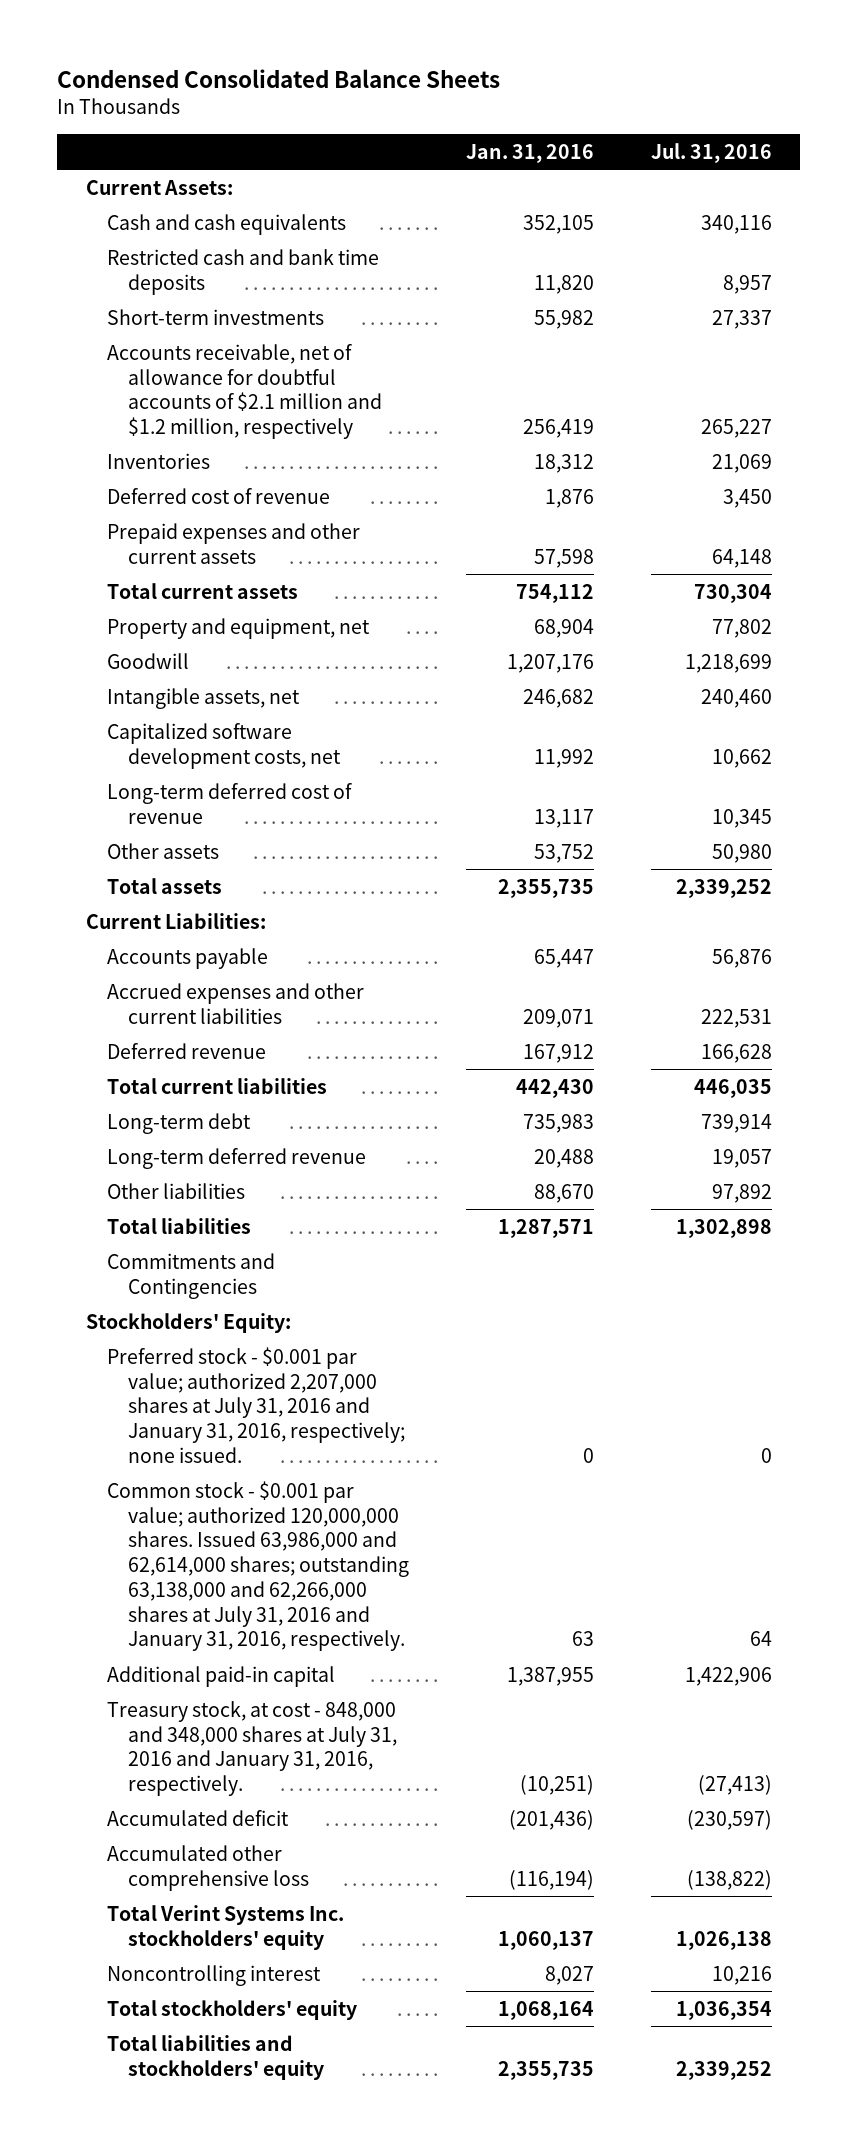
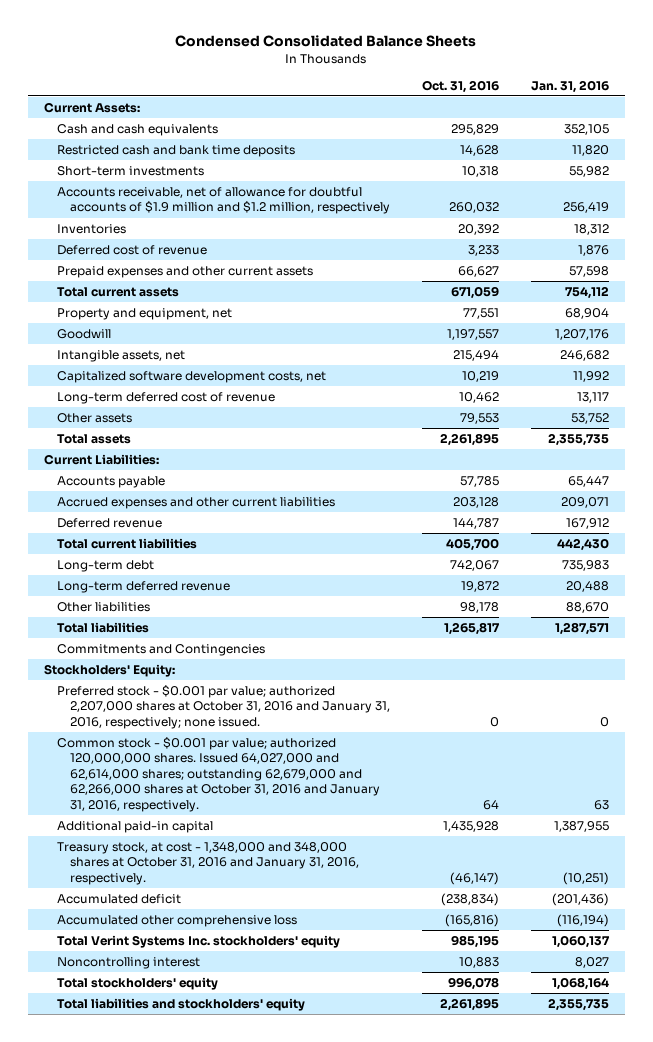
[650,142,772,163] Jul. 31, 2016 -> none
none -> [421,79,499,93] Oct. 31, 2016
[106,343,383,440] Accounts receivable, net of allowance for doubtful accounts of $2.1 million and $1.2 million, respectively -> [56,186,390,215] Accounts receivable, net of allowance for doubtful accounts of $1.9 million and $1.2 million, respectively
[106,1346,406,1463] Preferred stock - $0.001 par value; authorized 2,207,000 shares at July 31, 2016 and January 31, 2016, respectively; none issued. -> [56,684,390,729] Preferred stock - $0.001 par value; authorized 2,207,000 shares at October 31, 2016 and January 31, 2016, respectively; none issued.
[106,1480,410,1652] Common stock - $0.001 par value; authorized 120,000,000 shares. Issued 63,986,000 and 62,614,000 shares; outstanding 63,138,000 and 62,266,000 shares at July 31, 2016 and January 31, 2016, respectively. -> [56,736,380,812] Common stock - $0.001 par value; authorized 120,000,000 shares. Issued 64,027,000 and 62,614,000 shares; outstanding 62,679,000 and 62,266,000 shares at October 31, 2016 and January 31, 2016, respectively.
[106,1700,398,1797] Treasury stock, at cost - 848,000 and 348,000 shares at July 31, 2016 and January 31, 2016, respectively. -> [56,841,359,885] Treasury stock, at cost - 1,348,000 and 348,000 shares at October 31, 2016 and January 31, 2016, respectively.

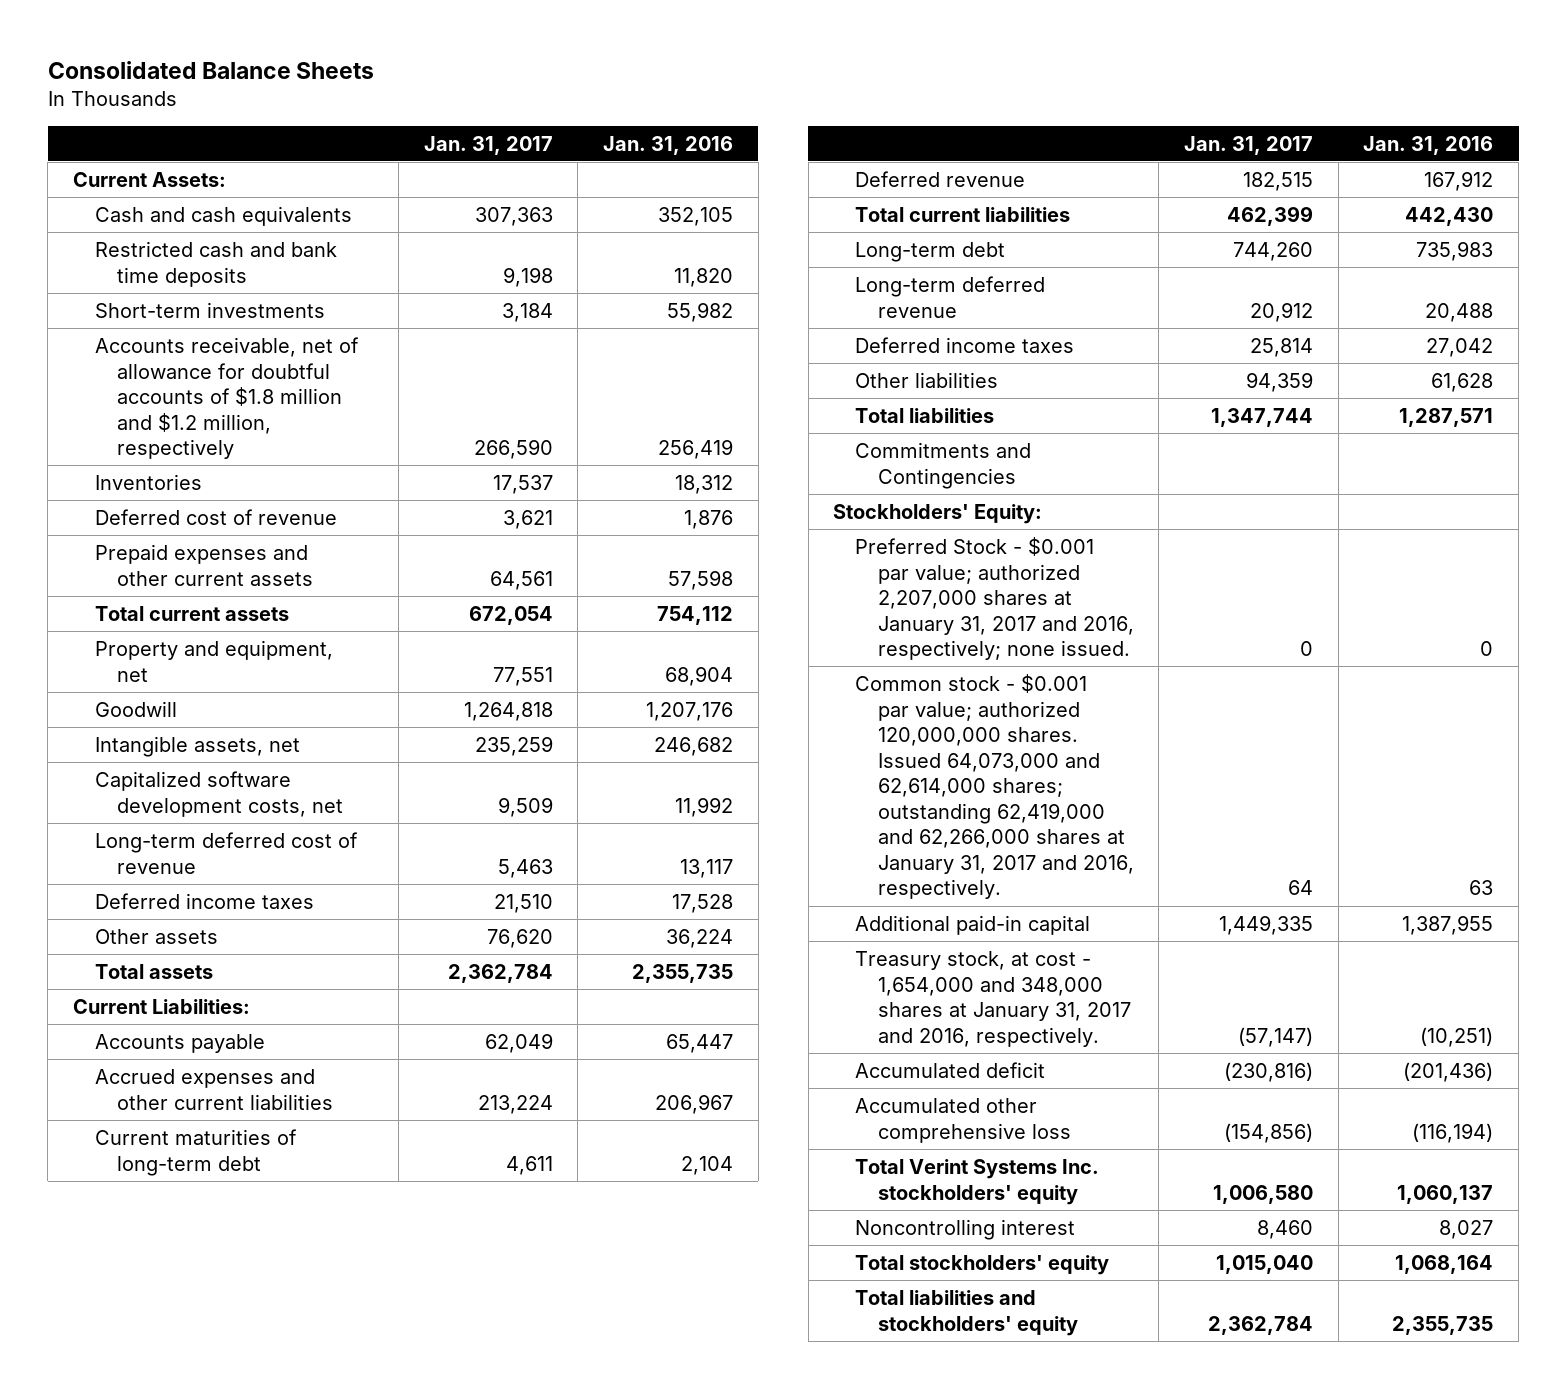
[175,35,477,48] Condensed Consolidated Balance Sheets -> [47,60,374,79] Consolidated Balance Sheets
[421,79,499,93] Oct. 31, 2016 -> none
none -> [423,135,553,155] Jan. 31, 2017
[56,186,390,215] Accounts receivable, net of allowance for doubtful accounts of $1.9 million and $1.2 million, respectively -> [95,337,360,460] Accounts receivable, net of allowance for doubtful accounts of $1.8 million and $1.2 million, respectively
none -> [95,893,315,910] Deferred income taxes
[570,412,609,424] 53,752 -> [666,929,734,949] 36,224
[560,496,609,508] 209,071 -> [655,1093,734,1114] 206,967
none -> [95,1129,298,1176] Current maturities of long-term debt
none -> [855,337,1075,354] Deferred income taxes
[565,601,609,613] 88,670 -> [1431,373,1494,393] 61,628
[56,684,390,729] Preferred stock - $0.001 par value; authorized 2,207,000 shares at October 31, 2016 and January 31, 2016, respectively; none issued. -> [855,537,1134,661] Preferred Stock - $0.001 par value; authorized 2,207,000 shares at January 31, 2017 and 2016, respectively; none issued.
[56,736,380,812] Common stock - $0.001 par value; authorized 120,000,000 shares. Issued 64,027,000 and 62,614,000 shares; outstanding 62,679,000 and 62,266,000 shares at October 31, 2016 and January 31, 2016, respectively. -> [855,674,1134,900] Common stock - $0.001 par value; authorized 120,000,000 shares. Issued 64,073,000 and 62,614,000 shares; outstanding 62,419,000 and 62,266,000 shares at January 31, 2017 and 2016, respectively.
[56,841,359,885] Treasury stock, at cost - 1,348,000 and 348,000 shares at October 31, 2016 and January 31, 2016, respectively. -> [855,951,1131,1047] Treasury stock, at cost - 1,654,000 and 348,000 shares at January 31, 2017 and 2016, respectively.

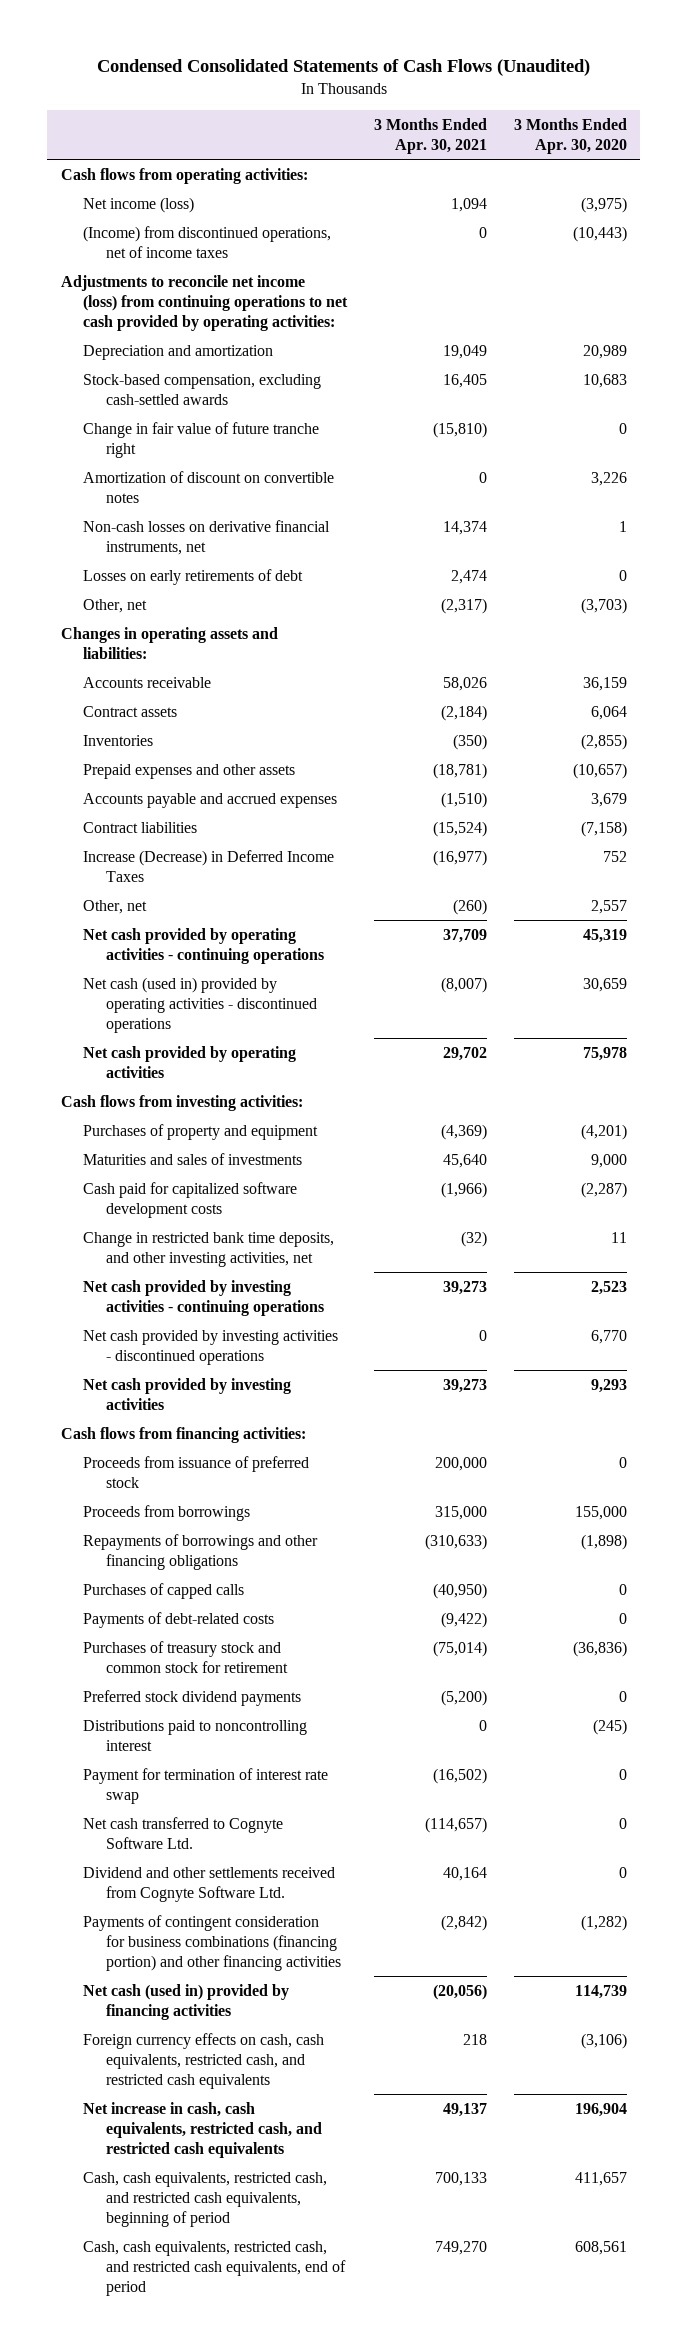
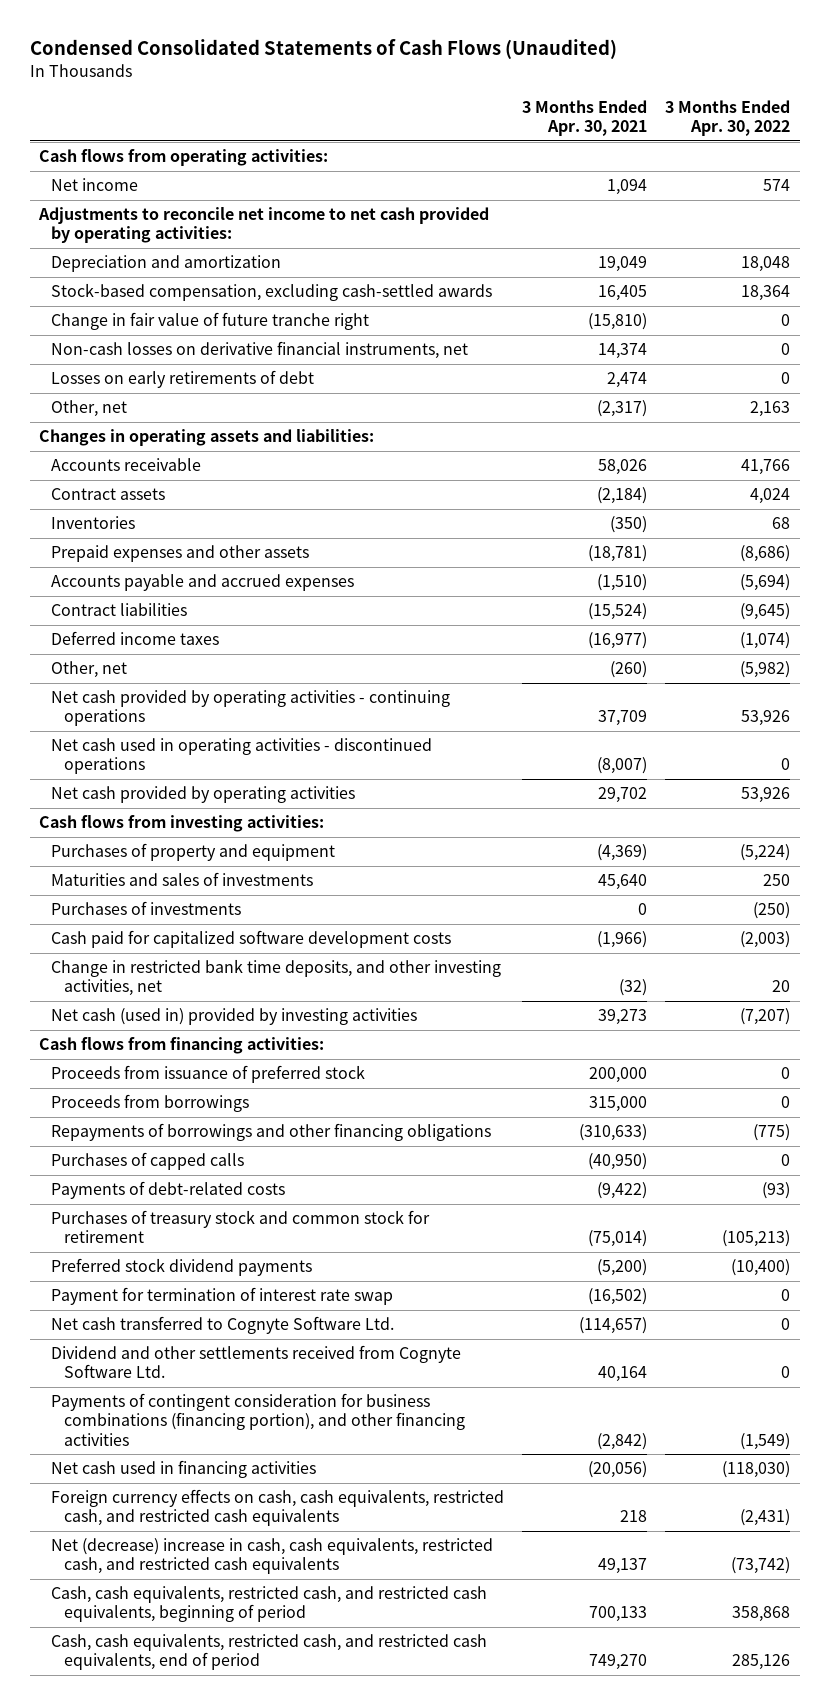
[513,118,627,155] 3 Months Ended Apr. 30, 2020 -> none
none -> [665,100,791,137] 3 Months Ended Apr. 30, 2022
[83,225,332,258] (Income) from discontinued operations, net of income taxes -> none
[83,196,195,213] Net income (loss) -> [51,178,139,192] Net income
[60,274,349,331] Adjustments to reconcile net income (loss) from continuing operations to net cash provided by operating activities: -> [37,207,489,244] Adjustments to reconcile net income to net cash provided by operating activities:
[83,470,335,503] Amortization of discount on convertible notes -> none
[83,849,335,882] Increase (Decrease) in Deferred Income Taxes -> [51,631,220,646] Deferred income taxes
[83,976,317,1033] Net cash (used in) provided by operating activities - discontinued operations -> [51,738,433,775] Net cash used in operating activities - discontinued operations
none -> [51,901,242,916] Purchases of investments
[83,1279,324,1316] Net cash provided by investing activities - continuing operations -> none
[83,1329,339,1365] Net cash provided by investing activities - discontinued operations -> none
[83,1377,292,1410] Net cash provided by investing activities -> [51,1008,418,1026] Net cash (used in) provided by investing activities
[83,1719,308,1751] Distributions paid to noncontrolling interest -> none
[83,1914,341,1971] Payments of contingent consideration for business combinations (financing portion) and other financing activities -> [51,1393,465,1446] Payments of contingent consideration for business combinations (financing portion), and other financing activities
[83,1983,290,2020] Net cash (used in) provided by financing activities -> [51,1460,317,1479] Net cash used in financing activities
[83,2101,322,2158] Net increase in cash, cash equivalents, restricted cash, and restricted cash equivalents -> [51,1538,494,1575] Net (decrease) increase in cash, cash equivalents, restricted cash, and restricted cash equivalents

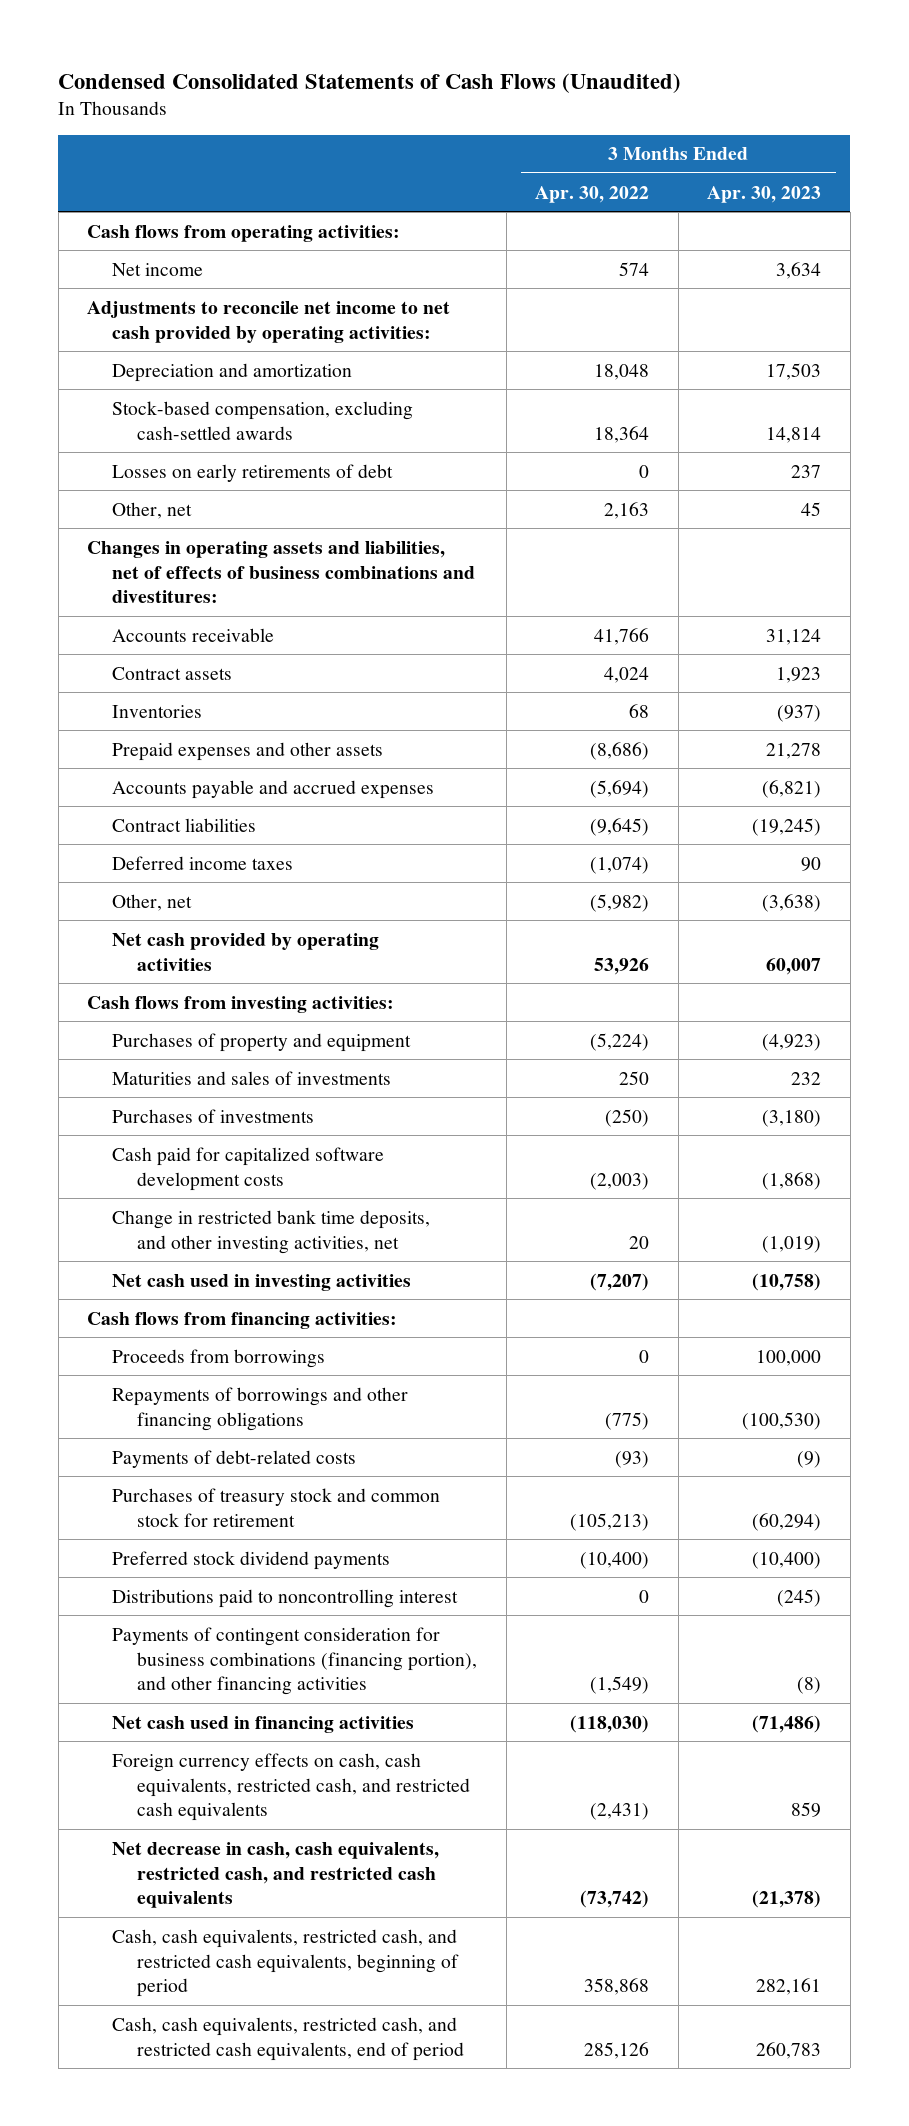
[522,100,648,137] 3 Months Ended Apr. 30, 2021 -> none
none -> [707,185,822,203] Apr. 30, 2023
[51,312,370,331] Change in fair value of future tranche right -> none
[51,341,469,360] Non-cash losses on derivative financial instruments, net -> none
[38,429,374,447] Changes in operating assets and liabilities: -> [87,540,476,604] Changes in operating assets and liabilities, net of effects of business combinations and divestitures:
[51,690,451,727] Net cash provided by operating activities - continuing operations -> none
[51,738,433,775] Net cash used in operating activities - discontinued operations -> none
[51,1008,418,1026] Net cash (used in) provided by investing activities -> [112,1273,412,1291] Net cash used in investing activities
[51,1065,366,1084] Proceeds from issuance of preferred stock -> none
[51,1152,245,1171] Purchases of capped calls -> none
[51,1287,394,1306] Payment for termination of interest rate swap -> none
[51,1316,395,1335] Net cash transferred to Cognyte Software Ltd. -> none
[51,1345,462,1379] Dividend and other settlements received from Cognyte Software Ltd. -> none
none -> [112,1588,459,1608] Distributions paid to noncontrolling interest
[51,1538,494,1575] Net (decrease) increase in cash, cash equivalents, restricted cash, and restricted cash equivalents -> [112,1841,440,1909] Net decrease in cash, cash equivalents, restricted cash, and restricted cash equivalents

